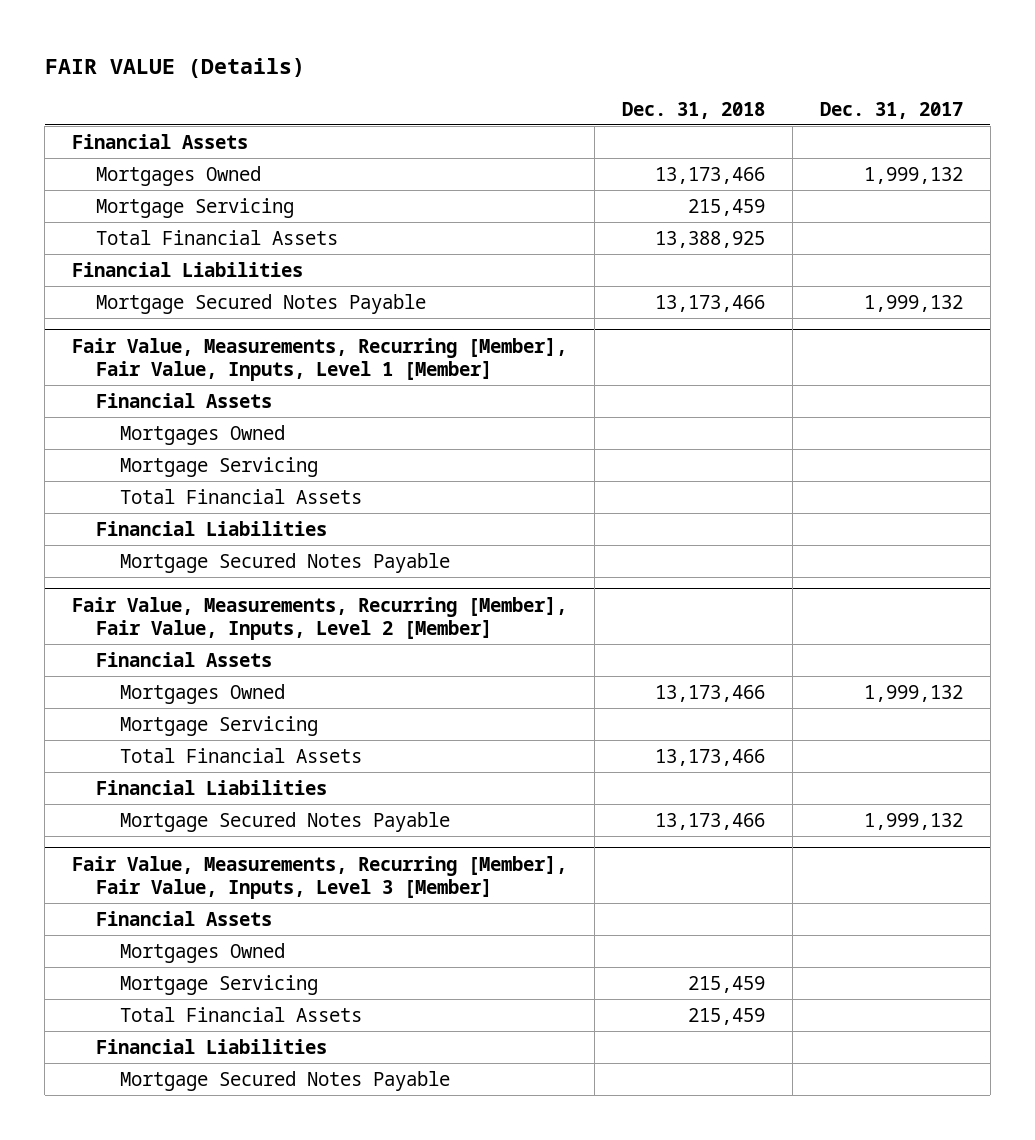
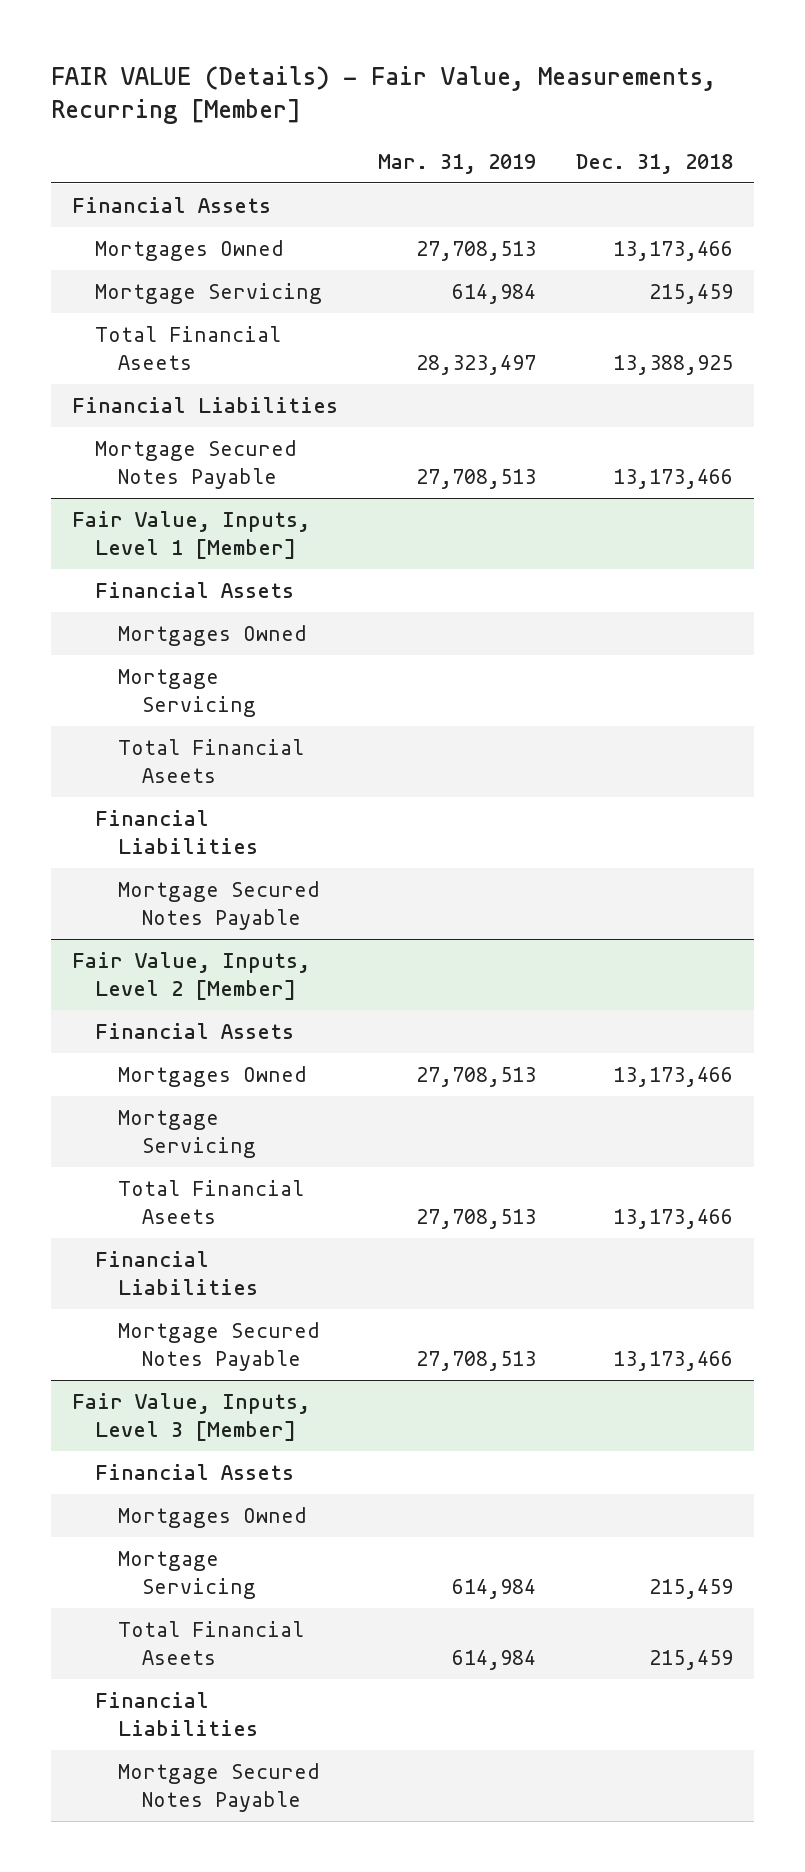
[44,58,305,79] FAIR VALUE (Details) -> [51,65,717,125] FAIR VALUE (Details) - Fair Value, Measurements, Recurring [Member]
[819,101,963,119] Dec. 31, 2017 -> none
none -> [378,153,537,174] Mar. 31, 2019
[95,229,338,245] Total Financial Assets -> [94,325,281,370] Total Financial Aseets
[72,337,568,382] Fair Value, Measurements, Recurring [Member], Fair Value, Inputs, Level 1 [Member] -> [71,510,310,559] Fair Value, Inputs, Level 1 [Member]
[119,488,362,504] Total Financial Assets -> [118,738,305,783] Total Financial Aseets
[72,596,568,641] Fair Value, Measurements, Recurring [Member], Fair Value, Inputs, Level 2 [Member] -> [71,951,310,1000] Fair Value, Inputs, Level 2 [Member]
[119,747,362,763] Total Financial Assets -> [118,1179,305,1224] Total Financial Aseets
[72,855,568,900] Fair Value, Measurements, Recurring [Member], Fair Value, Inputs, Level 3 [Member] -> [71,1392,310,1441] Fair Value, Inputs, Level 3 [Member]
[119,1006,362,1022] Total Financial Assets -> [118,1620,305,1665] Total Financial Aseets

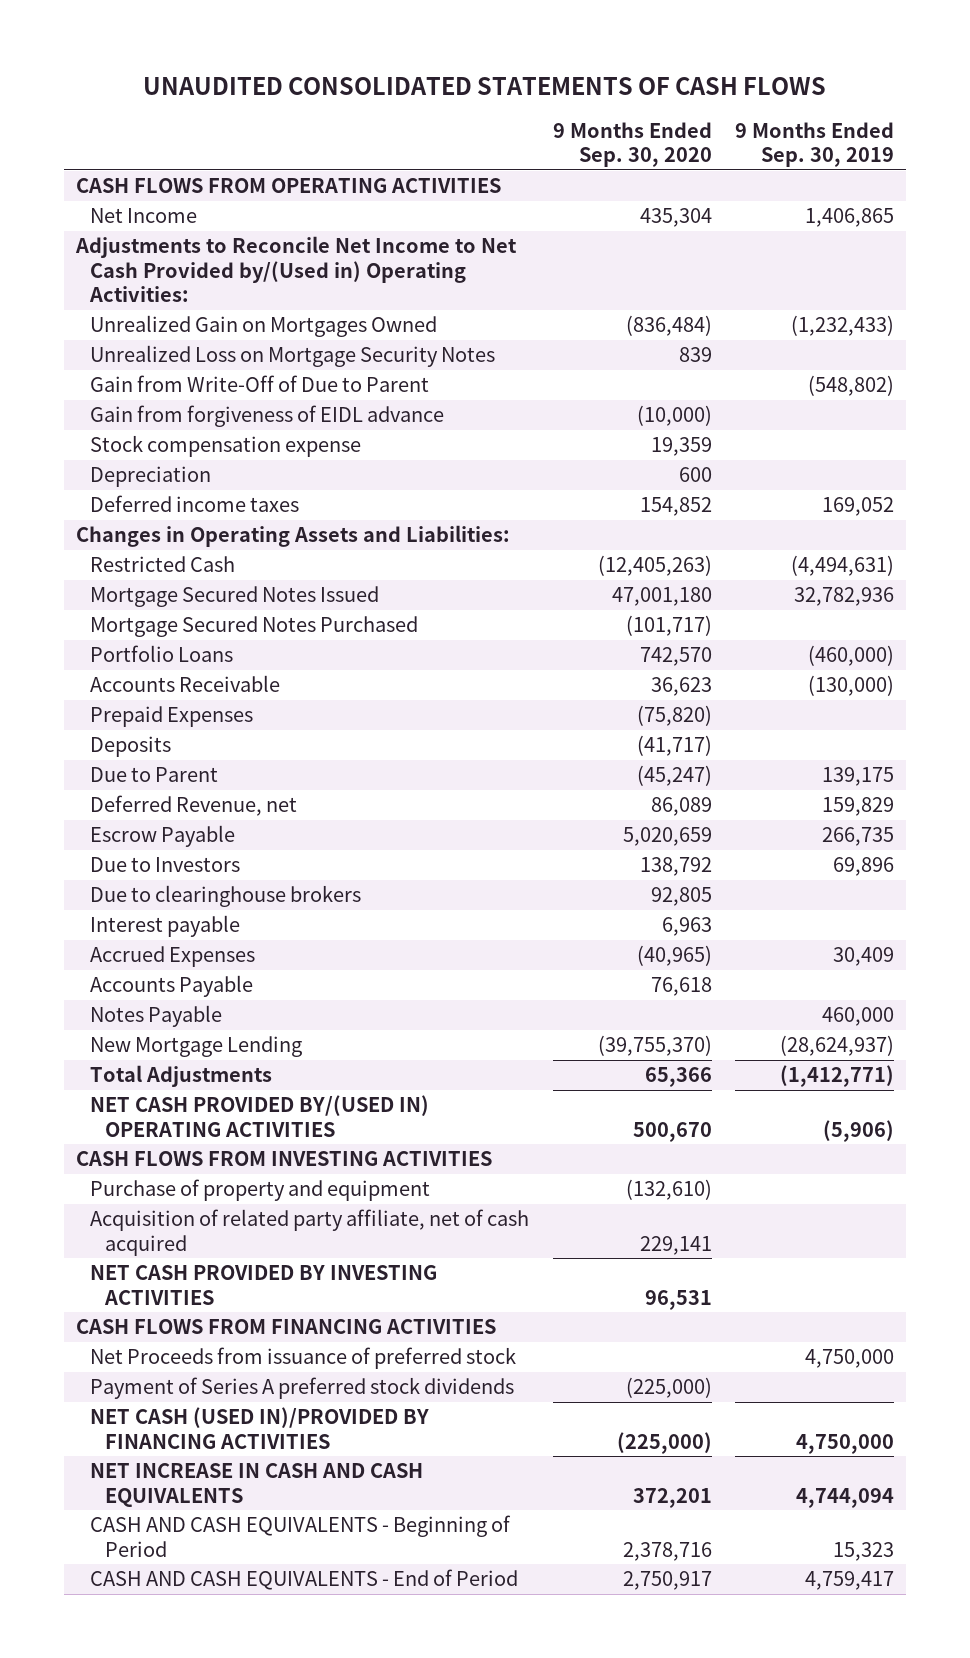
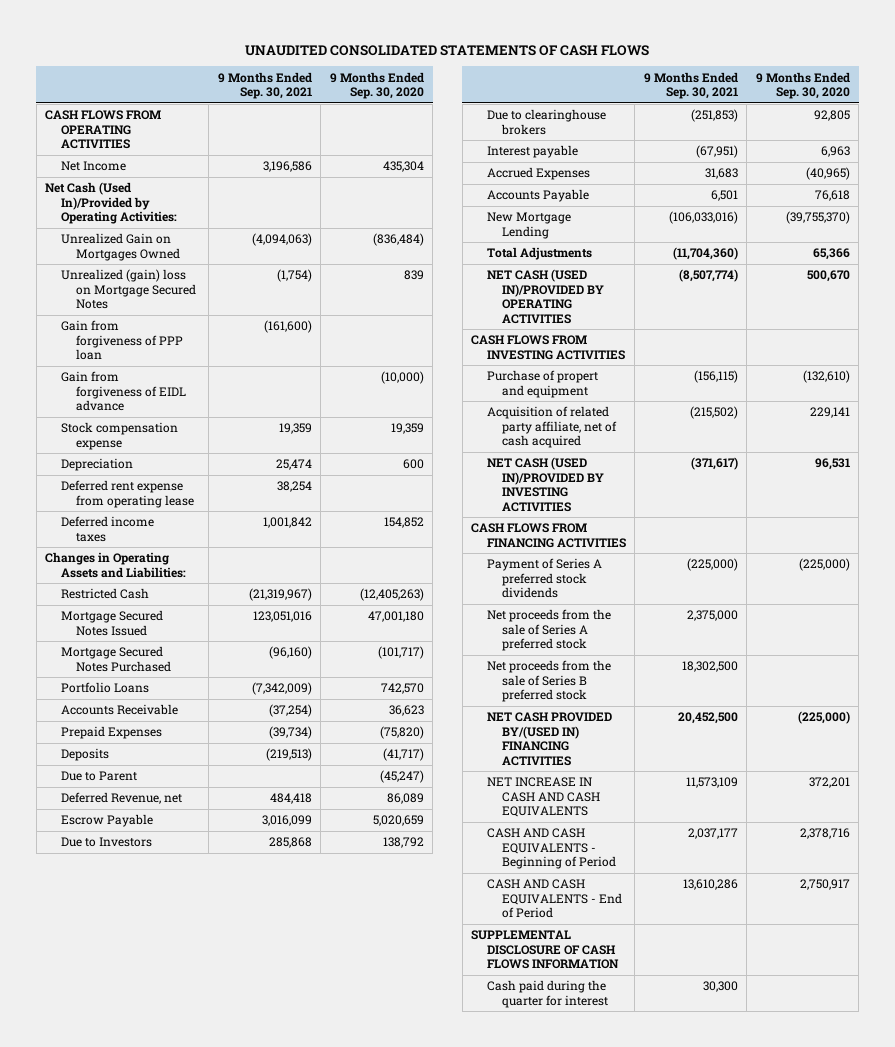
[735,121,895,168] 9 Months Ended Sep. 30, 2019 -> none
none -> [217,71,312,100] 9 Months Ended Sep. 30, 2021
[74,236,517,303] Adjustments to Reconcile Net Income to Net Cash Provided by/(Used in) Operating Activities: -> [45,182,177,225] Net Cash (Used In)/Provided by Operating Activities:
[90,375,430,393] Gain from Write-Off of Due to Parent -> none
[90,345,496,368] Unrealized Loss on Mortgage Security Notes -> [60,269,196,310] Unrealized (gain) loss on Mortgage Secured Notes
none -> [60,320,183,361] Gain from forgiveness of PPP loan
none -> [60,480,194,508] Deferred rent expense from operating lease
[90,1005,223,1028] Notes Payable -> none
[90,1095,430,1137] NET CASH PROVIDED BY/(USED IN) OPERATING ACTIVITIES -> [486,269,604,324] NET CASH (USED IN)/PROVIDED BY OPERATING ACTIVITIES
[90,1179,431,1202] Purchase of property and equipment -> [486,370,598,398] Purchase of propert and equipment
[90,1265,438,1305] NET CASH PROVIDED BY INVESTING ACTIVITIES -> [486,457,604,512] NET CASH (USED IN)/PROVIDED BY INVESTING ACTIVITIES
[90,1347,517,1370] Net Proceeds from issuance of preferred stock -> none
none -> [486,609,611,652] Net proceeds from the sale of Series A preferred stock
none -> [486,660,611,703] Net proceeds from the sale of Series B preferred stock
[90,1407,430,1449] NET CASH (USED IN)/PROVIDED BY FINANCING ACTIVITIES -> [486,712,612,766] NET CASH PROVIDED BY/(USED IN) FINANCING ACTIVITIES
none -> [471,930,619,970] SUPPLEMENTAL DISCLOSURE OF CASH FLOWS INFORMATION
none -> [486,980,608,1008] Cash paid during the quarter for interest

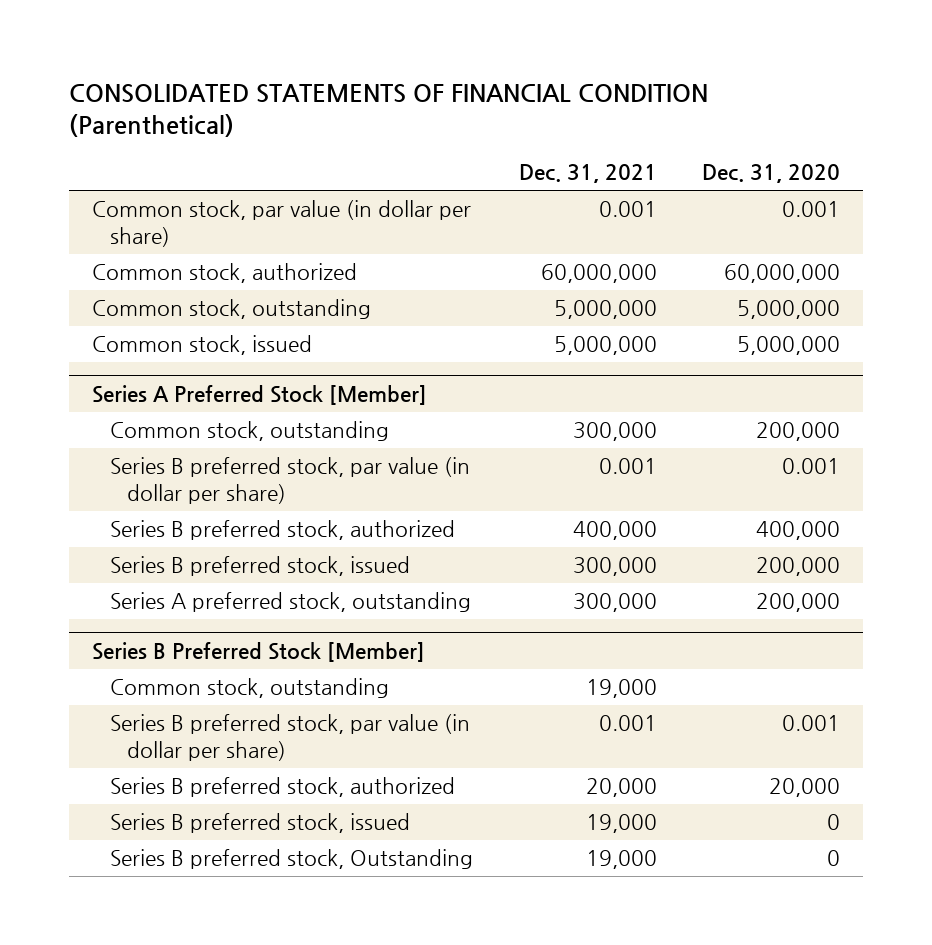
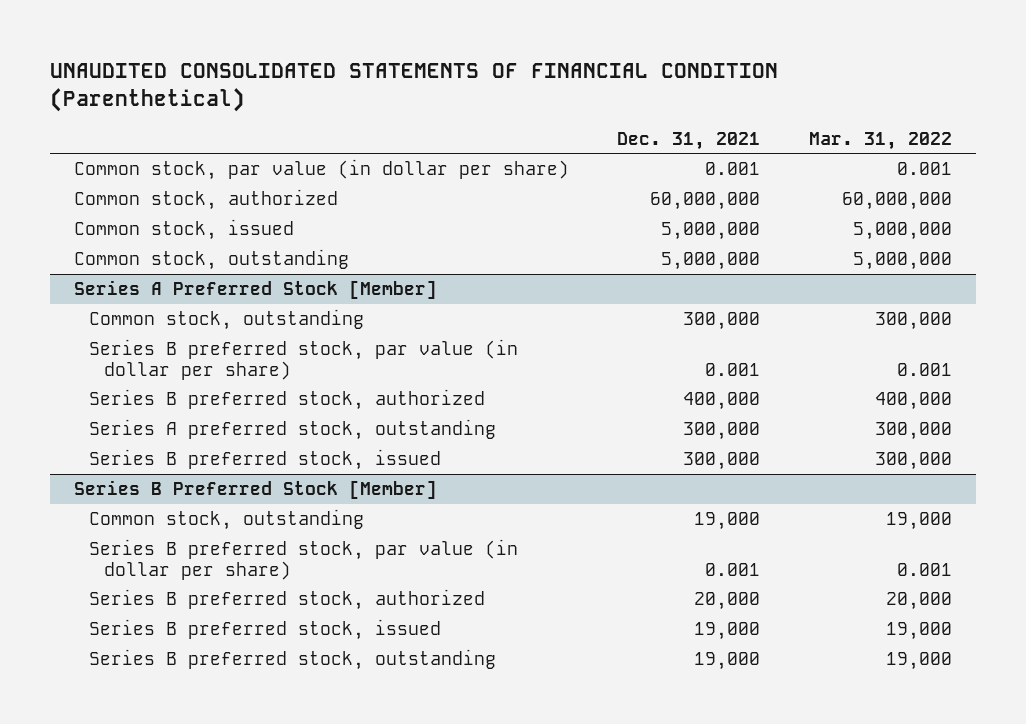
[68,84,708,138] CONSOLIDATED STATEMENTS OF FINANCIAL CONDITION (Parenthetical) -> [49,62,778,112] UNAUDITED CONSOLIDATED STATEMENTS OF FINANCIAL CONDITION (Parenthetical)
[702,164,841,184] Dec. 31, 2020 -> none
none -> [808,131,952,150] Mar. 31, 2022
[91,299,371,320] Common stock, outstanding -> [74,249,350,271] Common stock, outstanding
[109,556,410,577] Series B preferred stock, issued -> [89,449,442,471] Series B preferred stock, issued
[109,849,473,870] Series B preferred stock, Outstanding -> [89,649,497,671] Series B preferred stock, outstanding

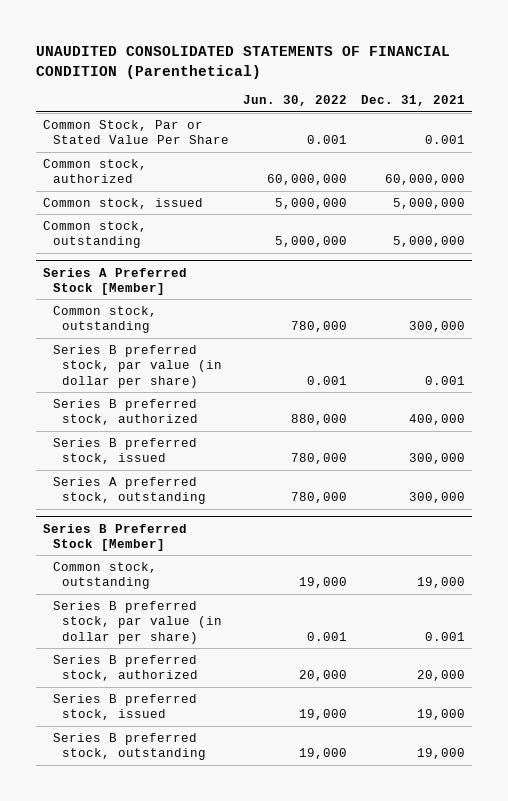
[808,131,952,150] Mar. 31, 2022 -> none
none -> [242,95,347,107] Jun. 30, 2022
[74,159,570,181] Common stock, par value (in dollar per share) -> [43,119,229,145] Common Stock, Par or Stated Value Per Share
[89,419,497,441] Series A preferred stock, outstanding -> [52,476,207,505] Series A preferred stock, outstanding

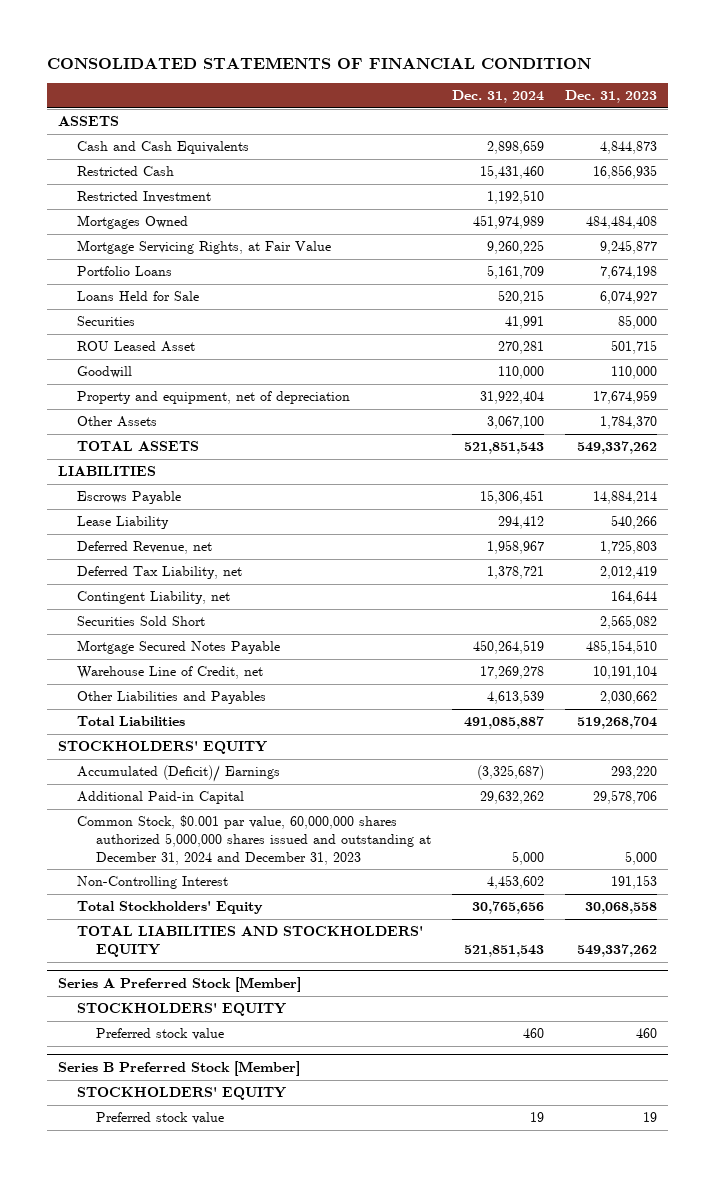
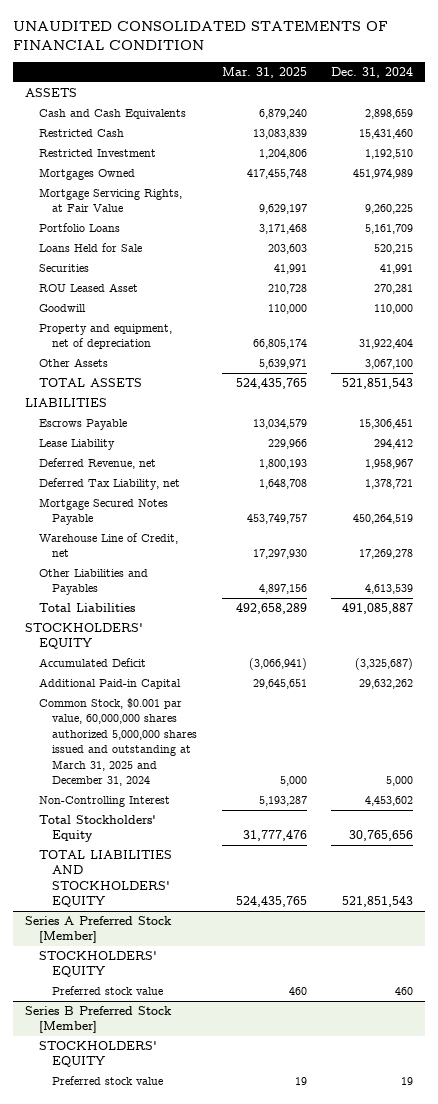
[47,56,592,69] CONSOLIDATED STATEMENTS OF FINANCIAL CONDITION -> [12,21,388,50] UNAUDITED CONSOLIDATED STATEMENTS OF FINANCIAL CONDITION
[565,90,658,104] Dec. 31, 2023 -> none
none -> [221,66,307,78] Mar. 31, 2025
[76,591,230,605] Contingent Liability, net -> none
[76,616,205,627] Securities Sold Short -> none
[76,765,280,783] Accumulated (Deficit)/ Earnings -> [38,658,146,668] Accumulated Deficit
[76,815,432,865] Common Stock, $0.001 par value, 60,000,000 shares authorized 5,000,000 shares issued and outstanding at December 31, 2024 and December 31, 2023 -> [38,698,198,787] Common Stock, $0.001 par value, 60,000,000 shares authorized 5,000,000 shares issued and outstanding at March 31, 2025 and December 31, 2024

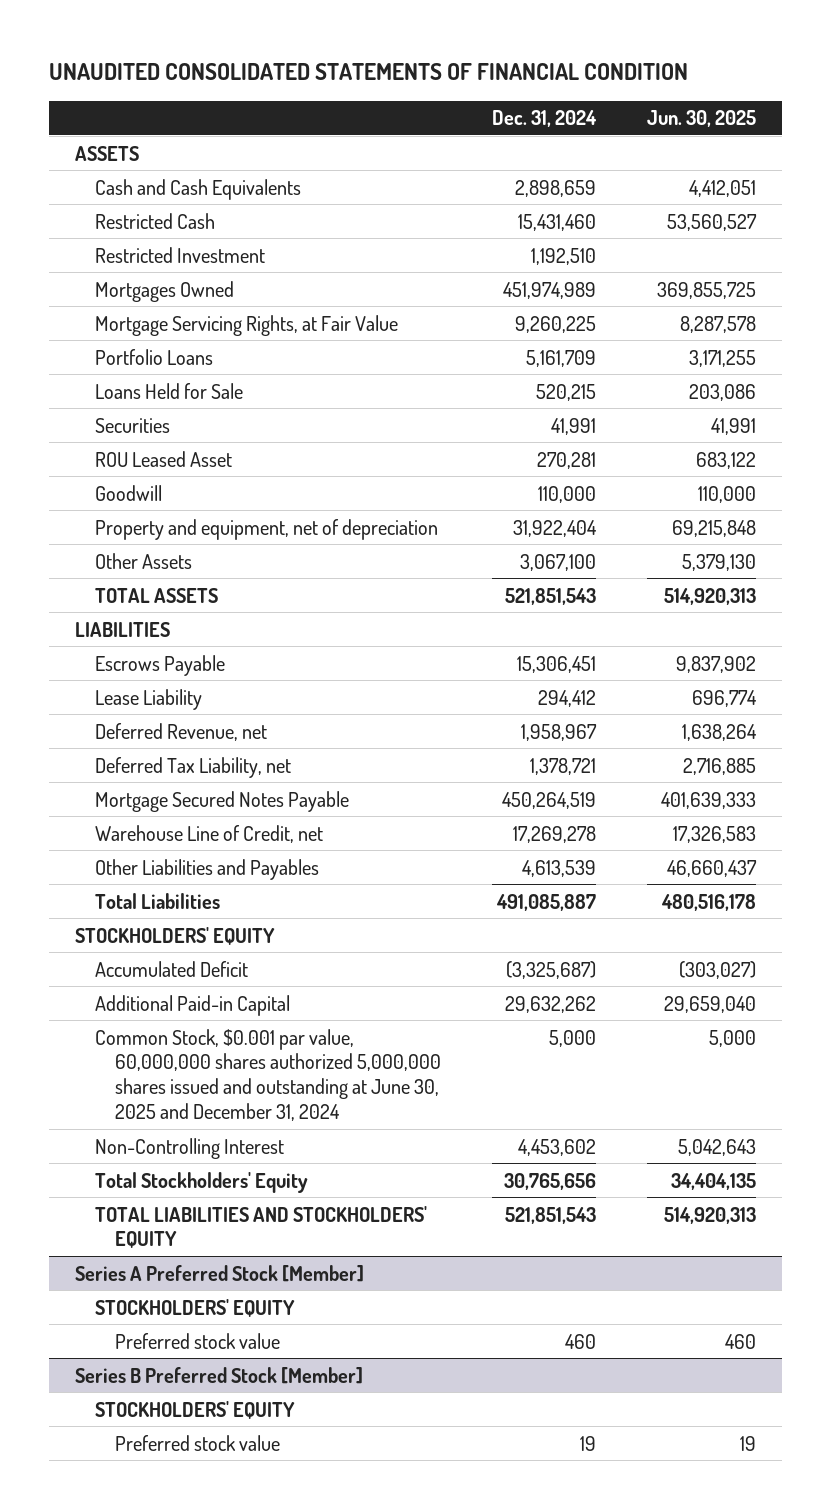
[221,66,307,78] Mar. 31, 2025 -> none
none -> [647,110,757,128] Jun. 30, 2025
[38,698,198,787] Common Stock, $0.001 par value, 60,000,000 shares authorized 5,000,000 shares issued and outstanding at March 31, 2025 and December 31, 2024 -> [94,1028,441,1122] Common Stock, $0.001 par value, 60,000,000 shares authorized 5,000,000 shares issued and outstanding at June 30, 2025 and December 31, 2024

